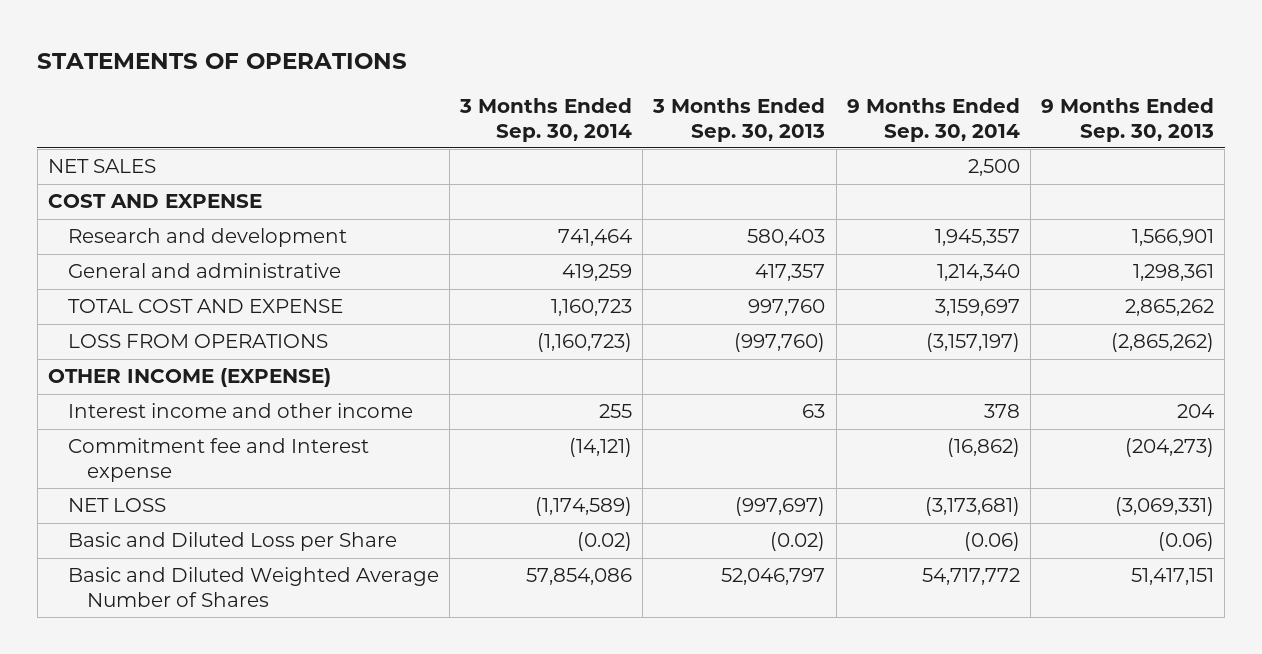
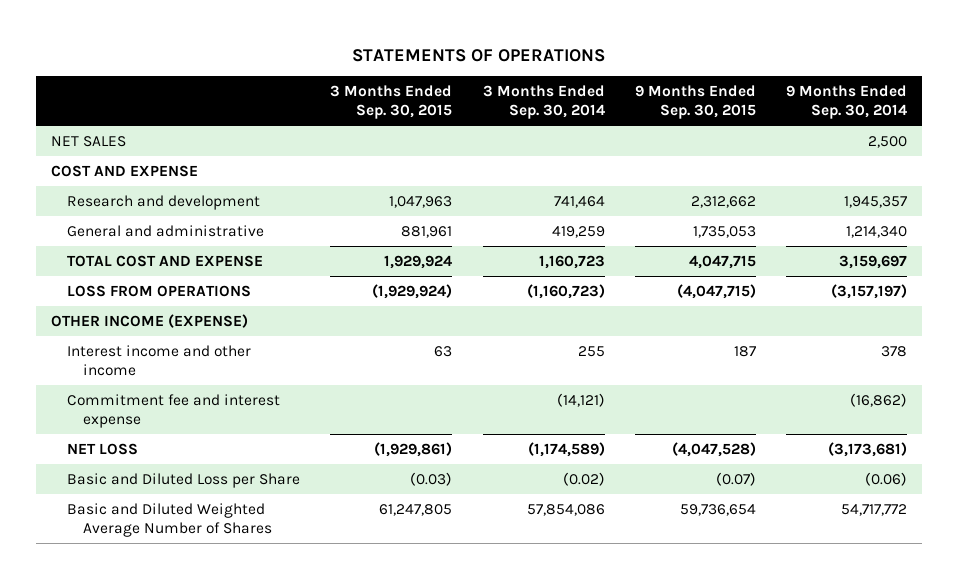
[652,98,826,142] 3 Months Ended Sep. 30, 2013 -> none
[1041,98,1215,142] 9 Months Ended Sep. 30, 2013 -> none
none -> [330,85,453,120] 3 Months Ended Sep. 30, 2015
none -> [634,85,756,120] 9 Months Ended Sep. 30, 2015
[67,438,369,482] Commitment fee and Interest expense -> [67,394,281,428] Commitment fee and interest expense

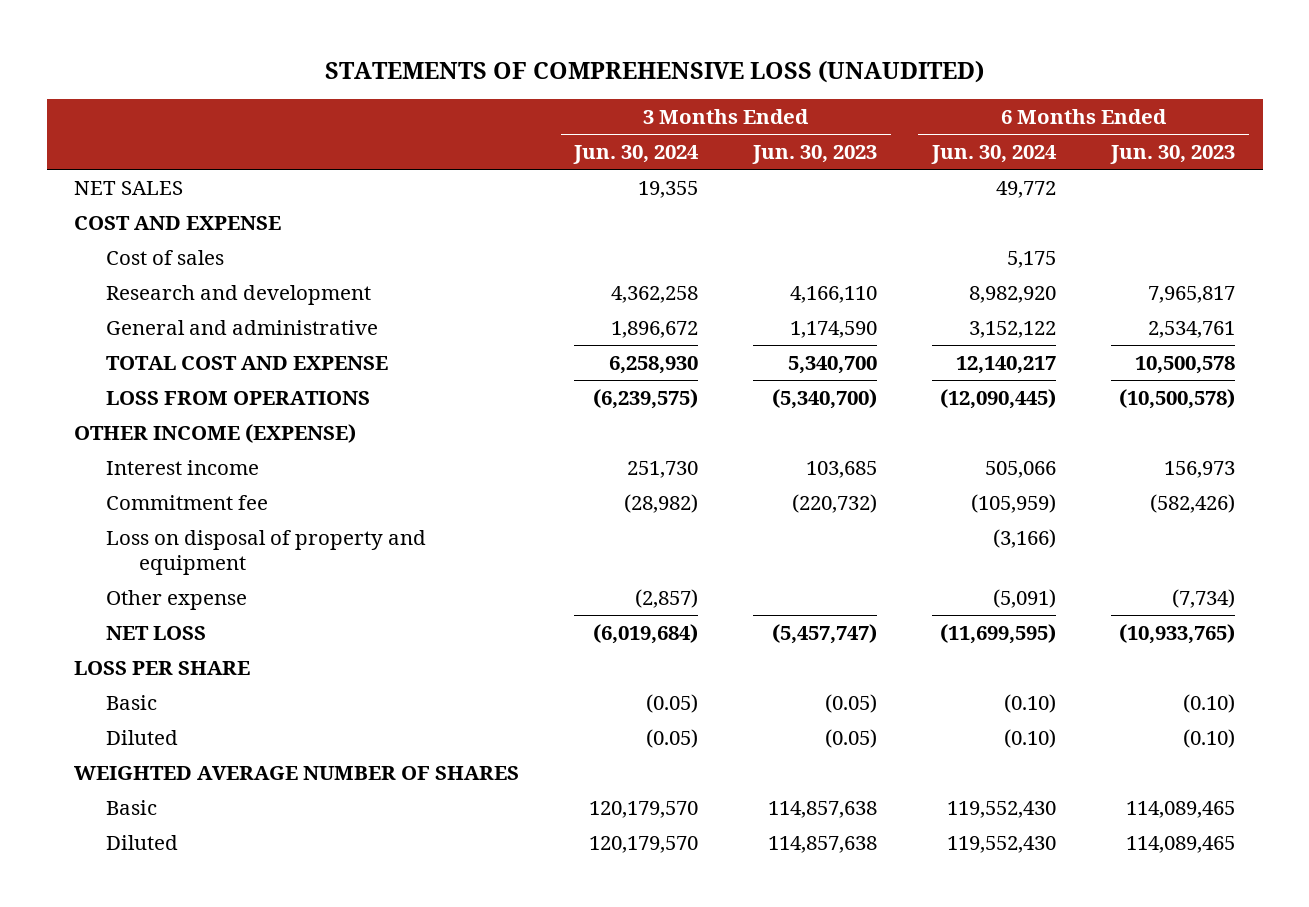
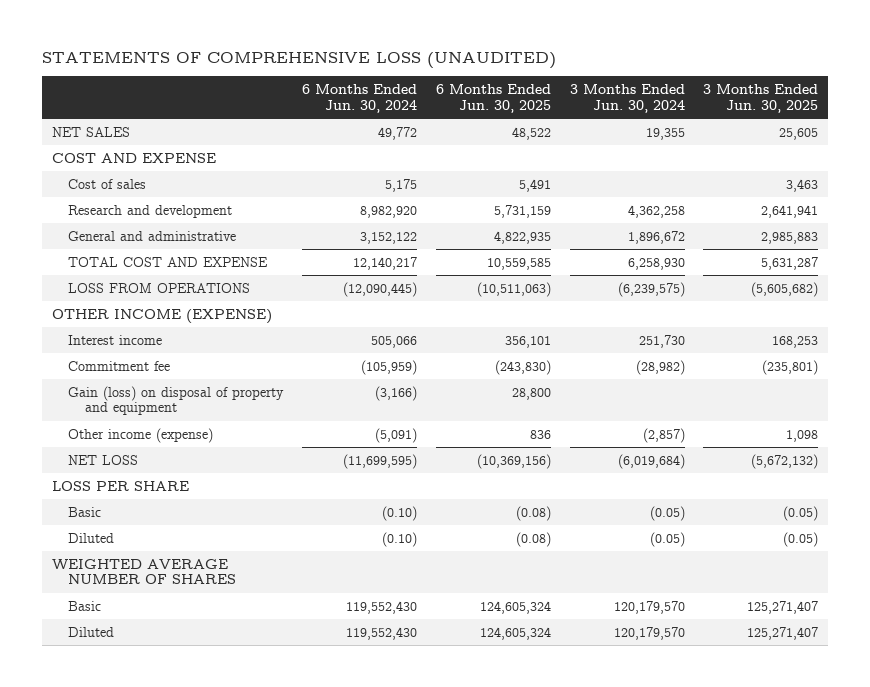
[752,145,878,165] Jun. 30, 2023 -> none
[1110,145,1236,165] Jun. 30, 2023 -> none
none -> [435,83,551,113] 6 Months Ended Jun. 30, 2025
none -> [703,83,819,113] 3 Months Ended Jun. 30, 2025
[106,529,427,576] Loss on disposal of property and equipment -> [68,385,285,416] Gain (loss) on disposal of property and equipment
[106,589,248,610] Other expense -> [68,427,214,443] Other income (expense)

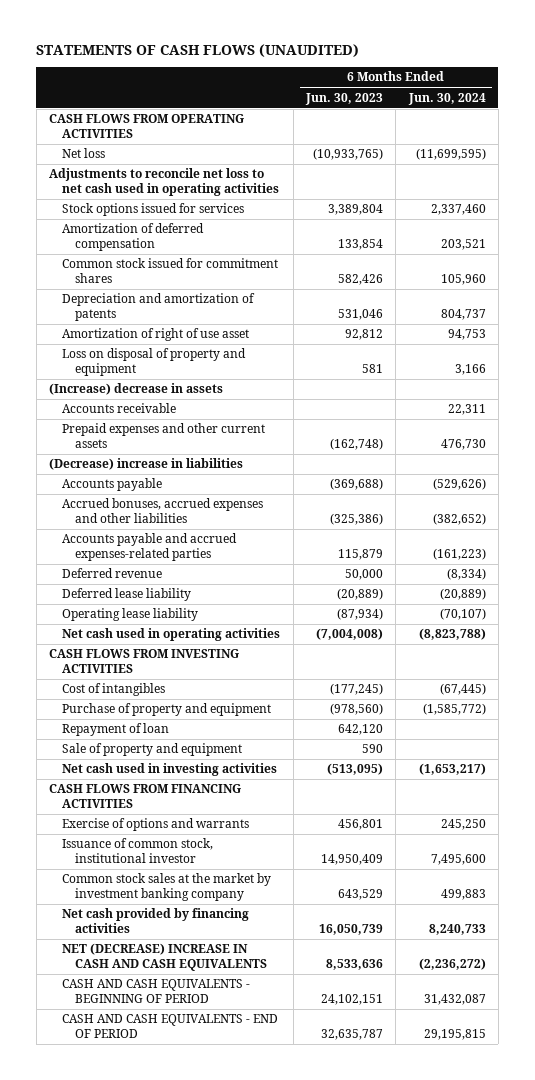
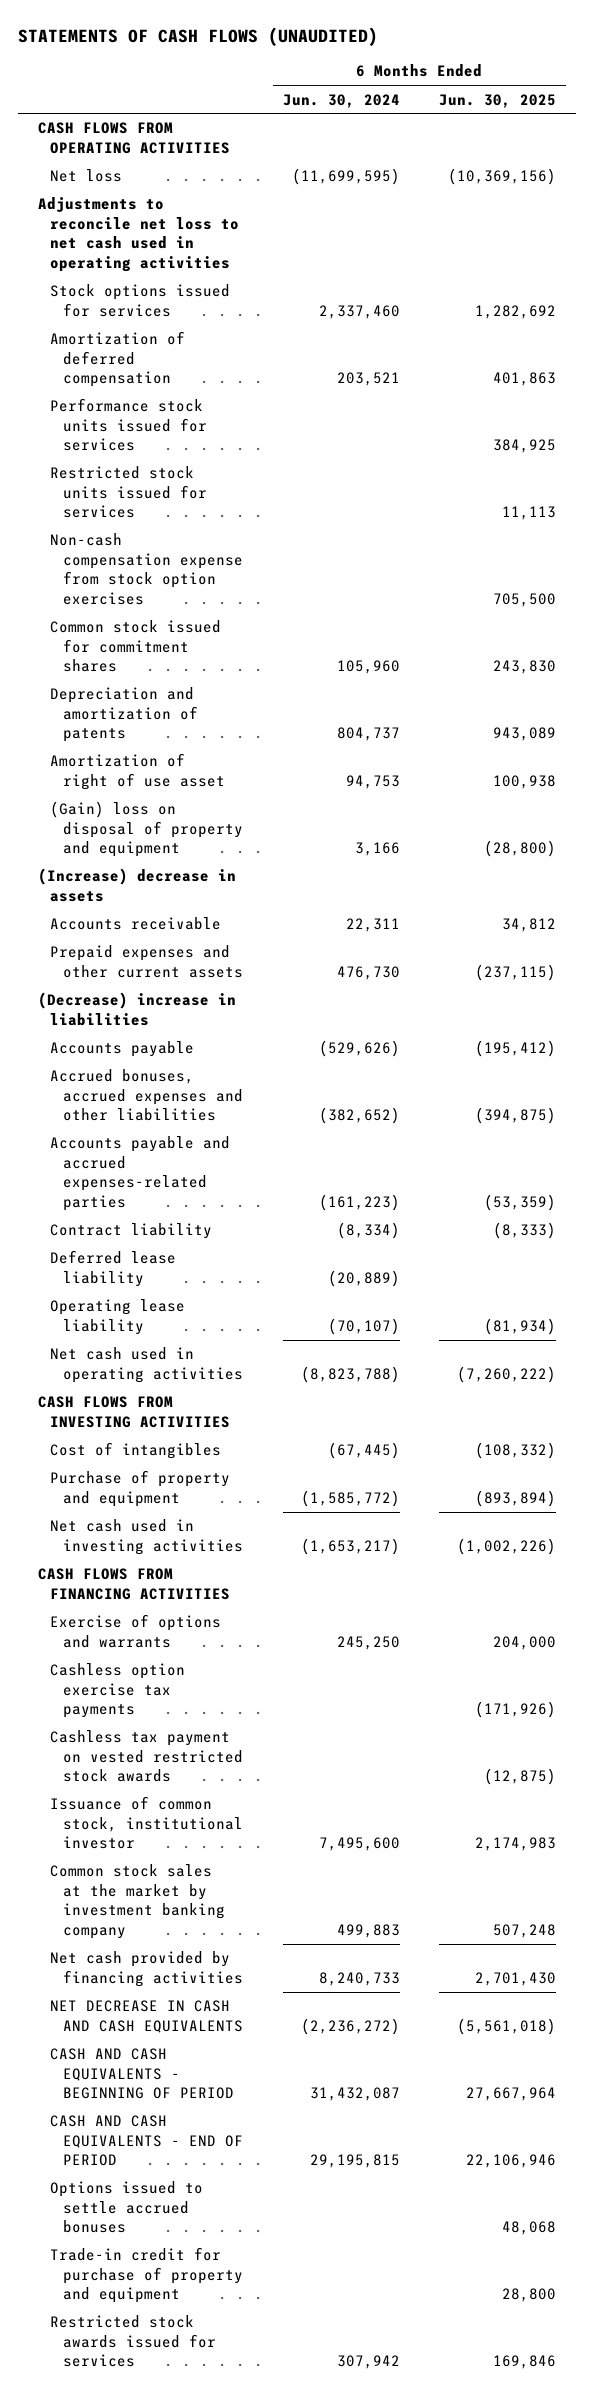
[304,92,383,105] Jun. 30, 2023 -> none
none -> [439,93,557,108] Jun. 30, 2025
none -> [50,398,207,452] Performance stock units issued for services
none -> [50,466,207,519] Restricted stock units issued for services
none -> [50,533,243,605] Non-cash compensation expense from stock option exercises
[62,348,247,376] Loss on disposal of property and equipment -> [50,801,243,858] (Gain) loss on disposal of property and equipment
[62,568,163,579] Deferred revenue -> [50,1223,213,1240] Contract liability
[62,723,170,737] Repayment of loan -> none
[62,743,243,757] Sale of property and equipment -> none
none -> [50,1663,186,1719] Cashless option exercise tax payments
none -> [50,1730,243,1783] Cashless tax payment on vested restricted stock awards
[62,943,268,971] NET (DECREASE) INCREASE IN CASH AND CASH EQUIVALENTS -> [50,2000,243,2033] NET DECREASE IN CASH AND CASH EQUIVALENTS
none -> [50,2181,204,2234] Options issued to settle accrued bonuses
none -> [50,2247,243,2304] Trade-in credit for purchase of property and equipment
none -> [50,2315,216,2368] Restricted stock awards issued for services

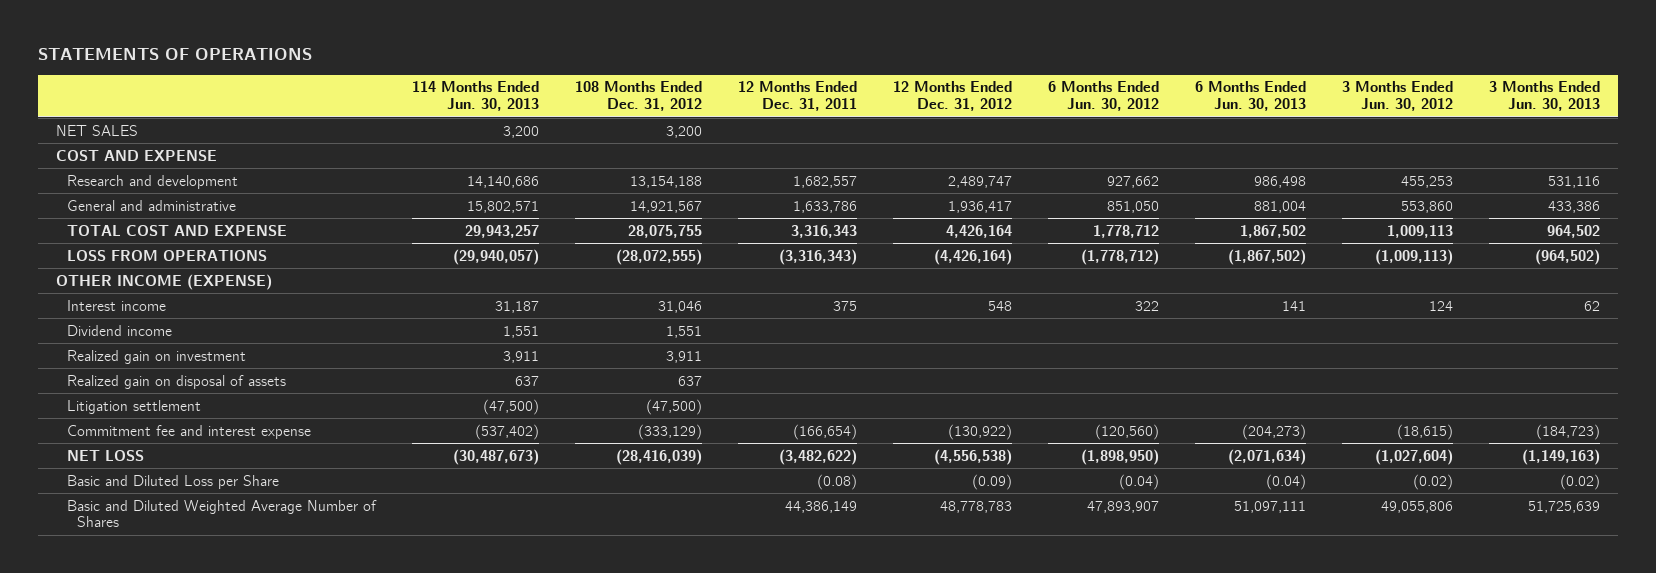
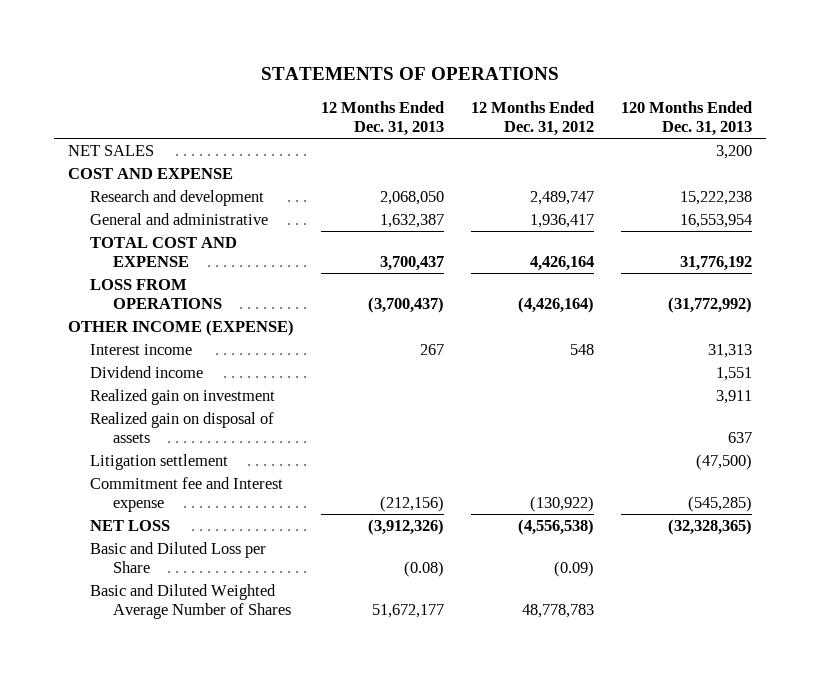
[411,81,539,111] 114 Months Ended Jun. 30, 2013 -> none
[574,81,702,111] 108 Months Ended Dec. 31, 2012 -> none
[737,81,857,111] 12 Months Ended Dec. 31, 2011 -> none
[1047,81,1159,111] 6 Months Ended Jun. 30, 2012 -> none
[1195,81,1307,111] 6 Months Ended Jun. 30, 2013 -> none
[1342,81,1454,111] 3 Months Ended Jun. 30, 2012 -> none
[1489,81,1601,111] 3 Months Ended Jun. 30, 2013 -> none
none -> [320,101,444,136] 12 Months Ended Dec. 31, 2013
none -> [620,101,752,136] 120 Months Ended Dec. 31, 2013
[66,424,311,439] Commitment fee and interest expense -> [90,477,284,512] Commitment fee and Interest expense

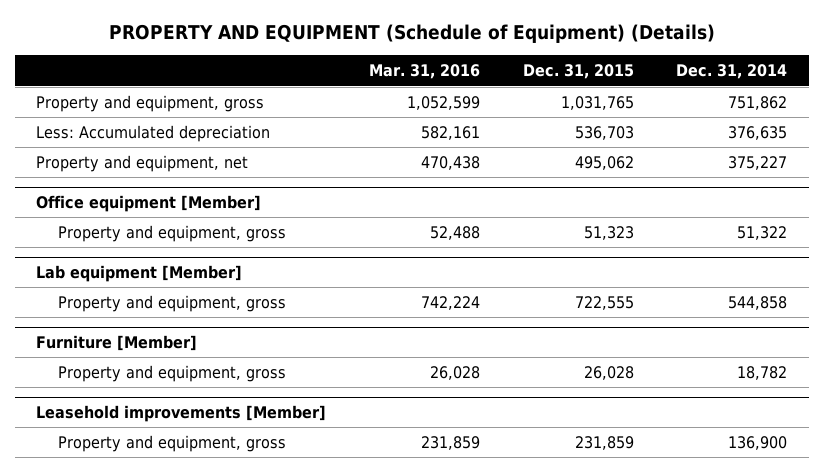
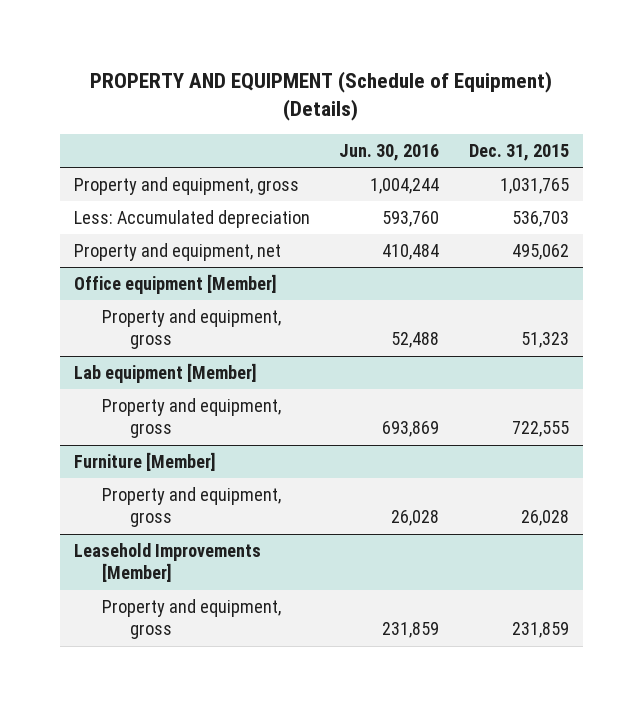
[368,64,480,80] Mar. 31, 2016 -> none
[676,64,788,80] Dec. 31, 2014 -> none
none -> [339,144,440,162] Jun. 30, 2016
[36,405,327,423] Leasehold improvements [Member] -> [74,543,262,583] Leasehold Improvements [Member]

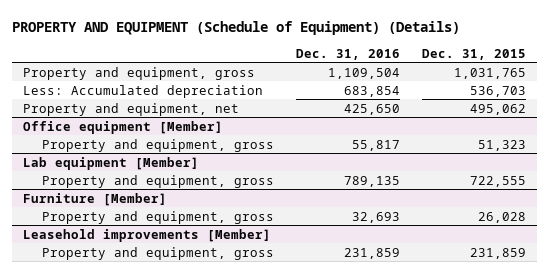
[339,144,440,162] Jun. 30, 2016 -> none
none -> [296,48,401,60] Dec. 31, 2016
[74,543,262,583] Leasehold Improvements [Member] -> [23,228,272,242] Leasehold improvements [Member]

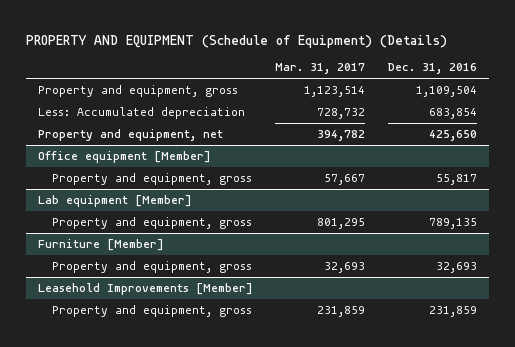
[421,48,526,60] Dec. 31, 2015 -> none
none -> [275,63,366,75] Mar. 31, 2017
[23,228,272,242] Leasehold improvements [Member] -> [37,283,253,296] Leasehold Improvements [Member]

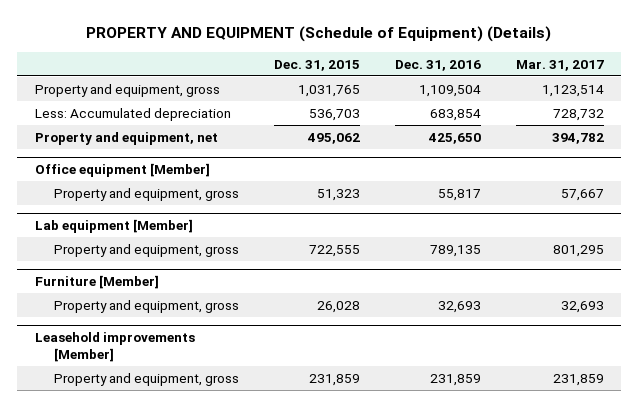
none -> [273,59,360,71] Dec. 31, 2015
[37,283,253,296] Leasehold Improvements [Member] -> [34,332,195,363] Leasehold improvements [Member]

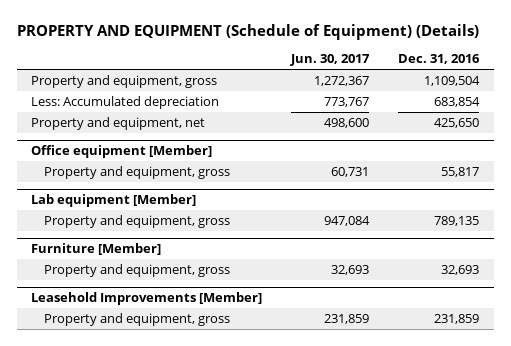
[273,59,360,71] Dec. 31, 2015 -> none
[515,59,604,71] Mar. 31, 2017 -> none
none -> [290,54,371,67] Jun. 30, 2017
[34,332,195,363] Leasehold improvements [Member] -> [31,292,263,306] Leasehold Improvements [Member]

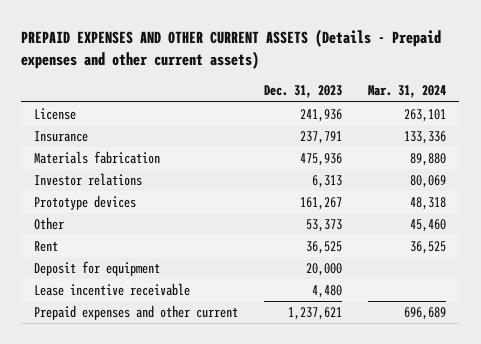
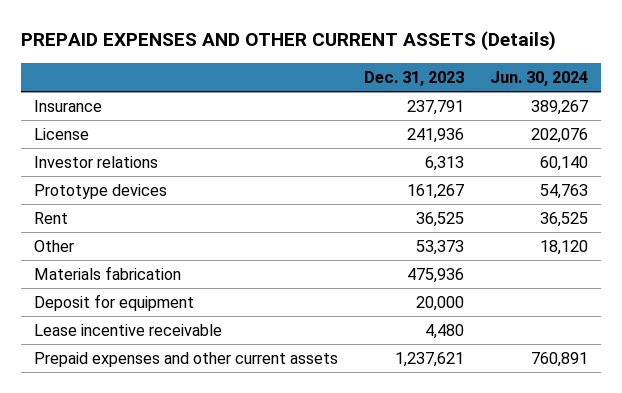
[21,29,442,70] PREPAID EXPENSES AND OTHER CURRENT ASSETS (Details - Prepaid expenses and other current assets) -> [21,31,557,52] PREPAID EXPENSES AND OTHER CURRENT ASSETS (Details)
[368,85,447,99] Mar. 31, 2024 -> none
none -> [489,70,588,86] Jun. 30, 2024
[34,108,77,121] License -> [34,128,90,141] License
[34,217,65,231] Other -> [34,240,75,253] Other
[34,151,161,165] Materials fabrication -> [34,266,182,281] Materials fabrication
[34,305,239,321] Prepaid expenses and other current -> [34,352,339,368] Prepaid expenses and other current assets

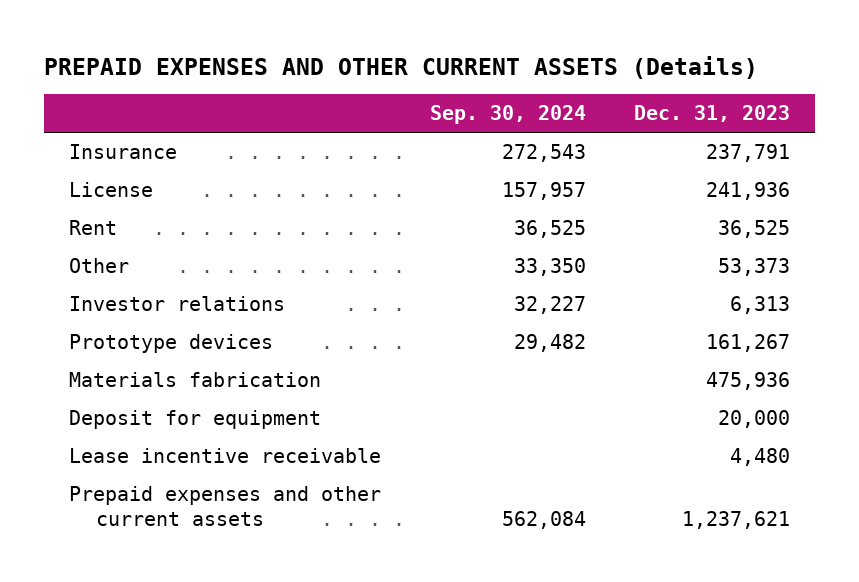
[489,70,588,86] Jun. 30, 2024 -> none
none -> [429,105,586,125] Sep. 30, 2024
[34,156,159,169] Investor relations -> [68,296,285,312] Investor relations
[34,184,168,200] Prototype devices -> [68,334,273,354] Prototype devices

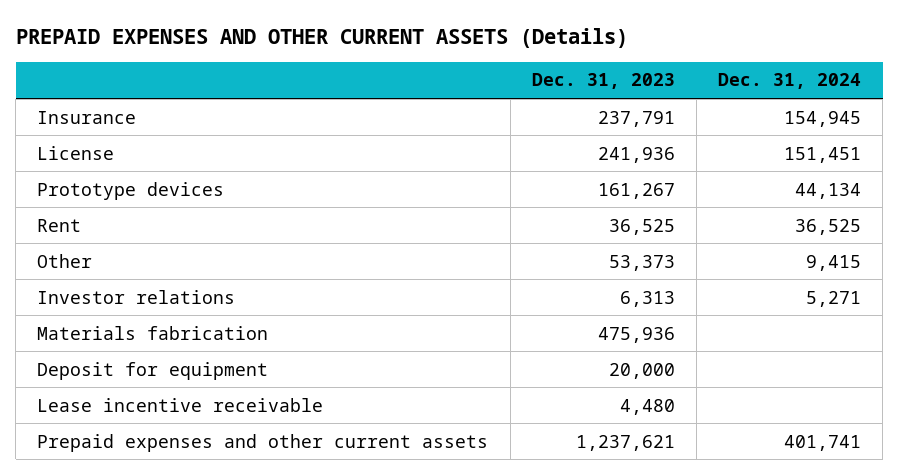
[429,105,586,125] Sep. 30, 2024 -> none
none -> [718,73,862,90] Dec. 31, 2024
[68,334,273,354] Prototype devices -> [37,181,225,200] Prototype devices

